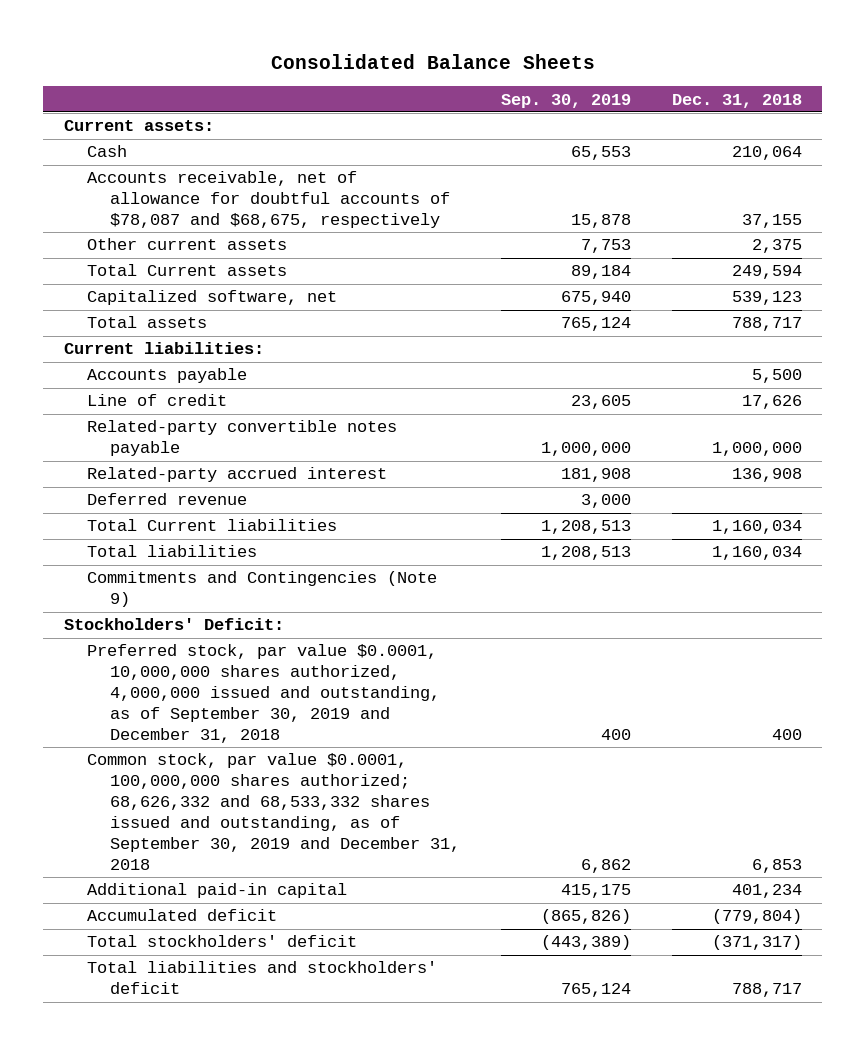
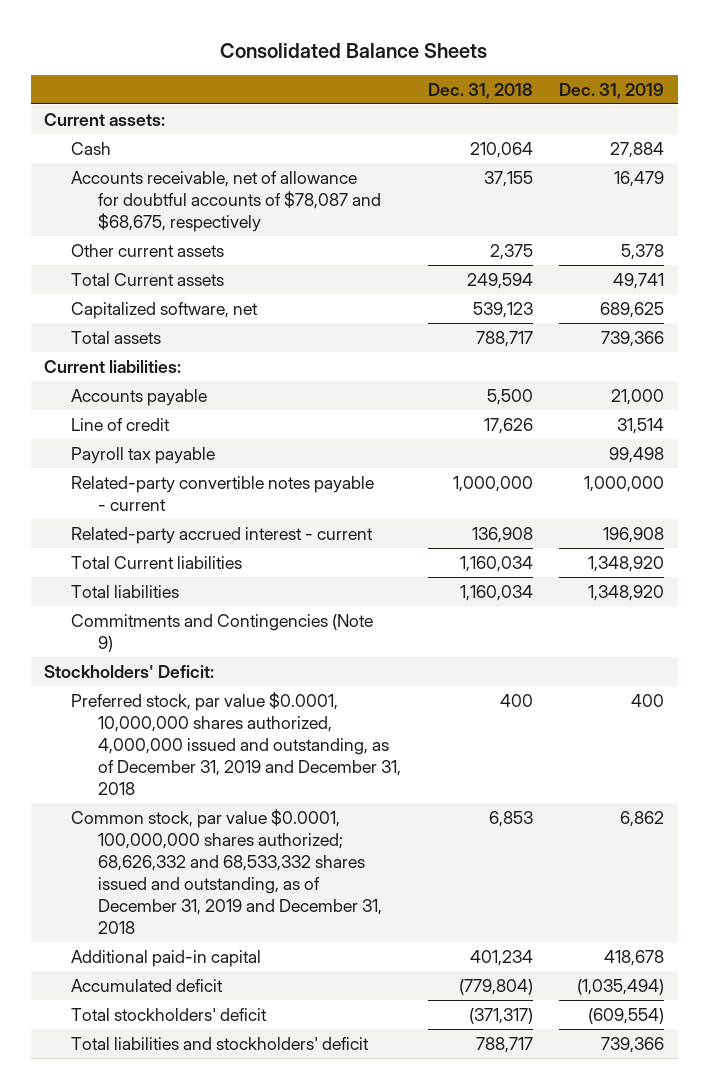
[500,93,631,108] Sep. 30, 2019 -> none
none -> [559,82,665,99] Dec. 31, 2019
[86,493,247,506] Deferred revenue -> none
none -> [71,446,216,464] Payroll tax payable
[86,420,397,457] Related-party convertible notes payable -> [71,475,375,511] Related-party convertible notes payable - current
[86,467,387,483] Related-party accrued interest -> [71,526,374,544] Related-party accrued interest - current
[86,644,440,744] Preferred stock, par value $0.0001, 10,000,000 shares authorized, 4,000,000 issued and outstanding, as of September 30, 2019 and December 31, 2018 -> [71,691,402,795] Preferred stock, par value $0.0001, 10,000,000 shares authorized, 4,000,000 issued and outstanding, as of December 31, 2019 and December 31, 2018
[86,753,460,871] Common stock, par value $0.0001, 100,000,000 shares authorized; 68,626,332 and 68,533,332 shares issued and outstanding, as of September 30, 2019 and December 31, 2018 -> [71,808,383,934] Common stock, par value $0.0001, 100,000,000 shares authorized; 68,626,332 and 68,533,332 shares issued and outstanding, as of December 31, 2019 and December 31, 2018

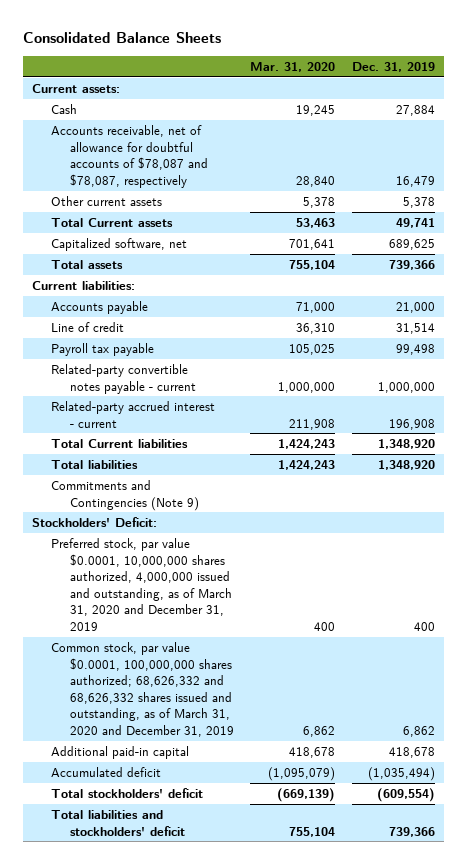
[427,82,533,99] Dec. 31, 2018 -> none
none -> [250,61,336,72] Mar. 31, 2020
[71,170,382,232] Accounts receivable, net of allowance for doubtful accounts of $78,087 and $68,675, respectively -> [50,124,208,188] Accounts receivable, net of allowance for doubtful accounts of $78,087 and $78,087, respectively
[71,691,402,795] Preferred stock, par value $0.0001, 10,000,000 shares authorized, 4,000,000 issued and outstanding, as of December 31, 2019 and December 31, 2018 -> [50,537,232,631] Preferred stock, par value $0.0001, 10,000,000 shares authorized, 4,000,000 issued and outstanding, as of March 31, 2020 and December 31, 2019
[71,808,383,934] Common stock, par value $0.0001, 100,000,000 shares authorized; 68,626,332 and 68,533,332 shares issued and outstanding, as of December 31, 2019 and December 31, 2018 -> [50,641,234,737] Common stock, par value $0.0001, 100,000,000 shares authorized; 68,626,332 and 68,626,332 shares issued and outstanding, as of March 31, 2020 and December 31, 2019

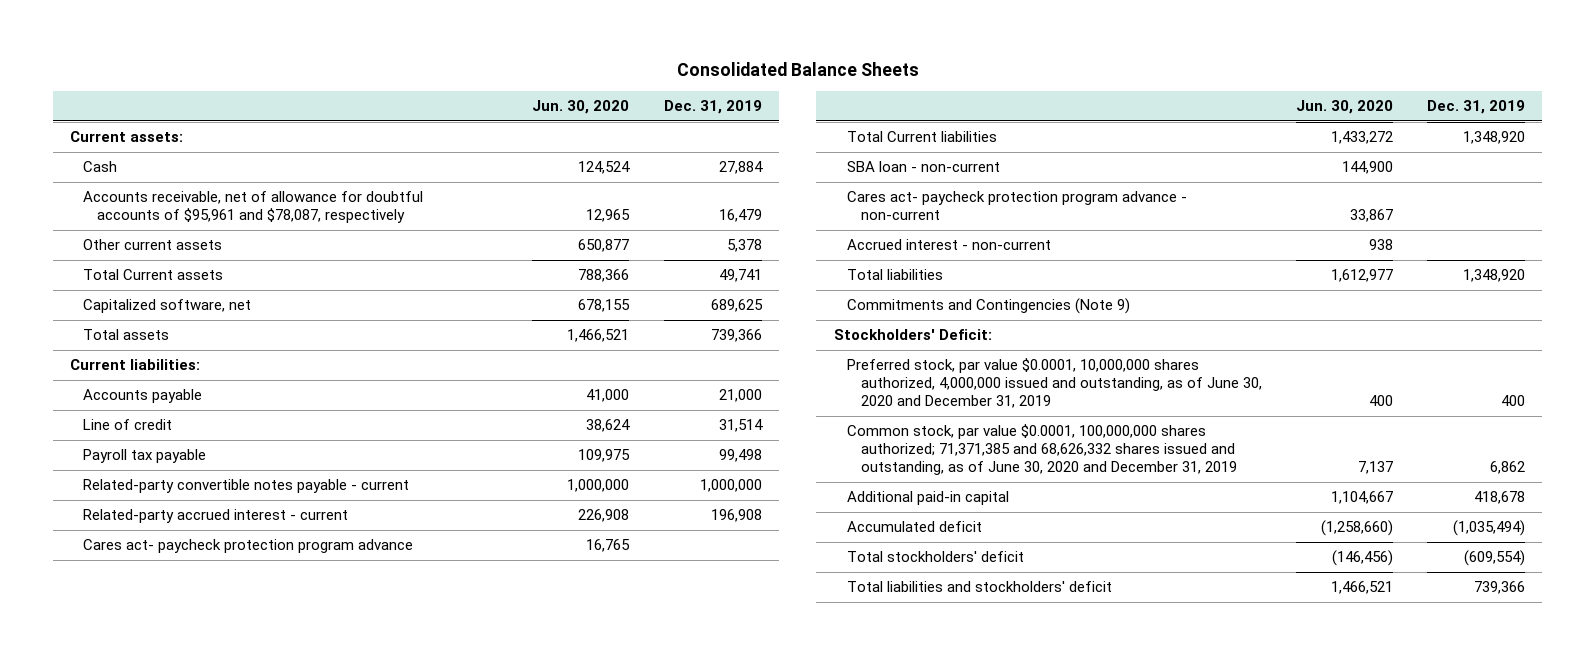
[250,61,336,72] Mar. 31, 2020 -> none
none -> [532,100,630,115] Jun. 30, 2020
[50,124,208,188] Accounts receivable, net of allowance for doubtful accounts of $78,087 and $78,087, respectively -> [83,191,424,224] Accounts receivable, net of allowance for doubtful accounts of $95,961 and $78,087, respectively
none -> [83,539,414,554] Cares act- paycheck protection program advance
none -> [847,161,1001,173] SBA loan - non-current
none -> [847,191,1188,221] Cares act- paycheck protection program advance - non-current
none -> [847,239,1052,251] Accrued interest - non-current
[50,537,232,631] Preferred stock, par value $0.0001, 10,000,000 shares authorized, 4,000,000 issued and outstanding, as of March 31, 2020 and December 31, 2019 -> [847,358,1262,409] Preferred stock, par value $0.0001, 10,000,000 shares authorized, 4,000,000 issued and outstanding, as of June 30, 2020 and December 31, 2019
[50,641,234,737] Common stock, par value $0.0001, 100,000,000 shares authorized; 68,626,332 and 68,626,332 shares issued and outstanding, as of March 31, 2020 and December 31, 2019 -> [847,424,1237,476] Common stock, par value $0.0001, 100,000,000 shares authorized; 71,371,385 and 68,626,332 shares issued and outstanding, as of June 30, 2020 and December 31, 2019

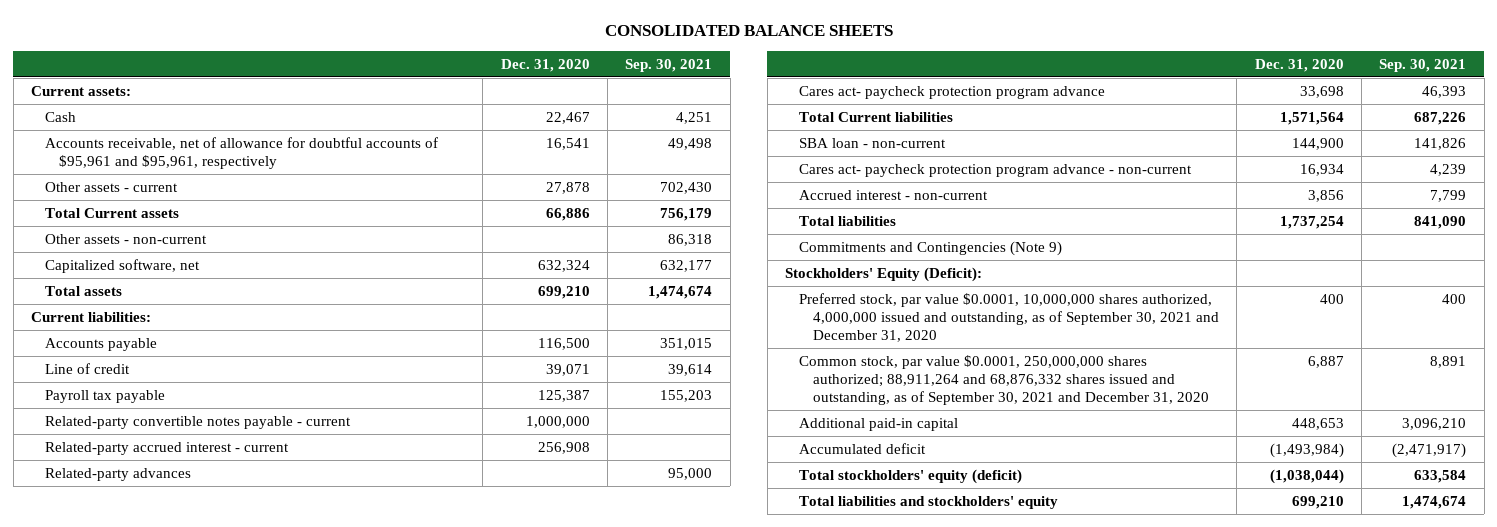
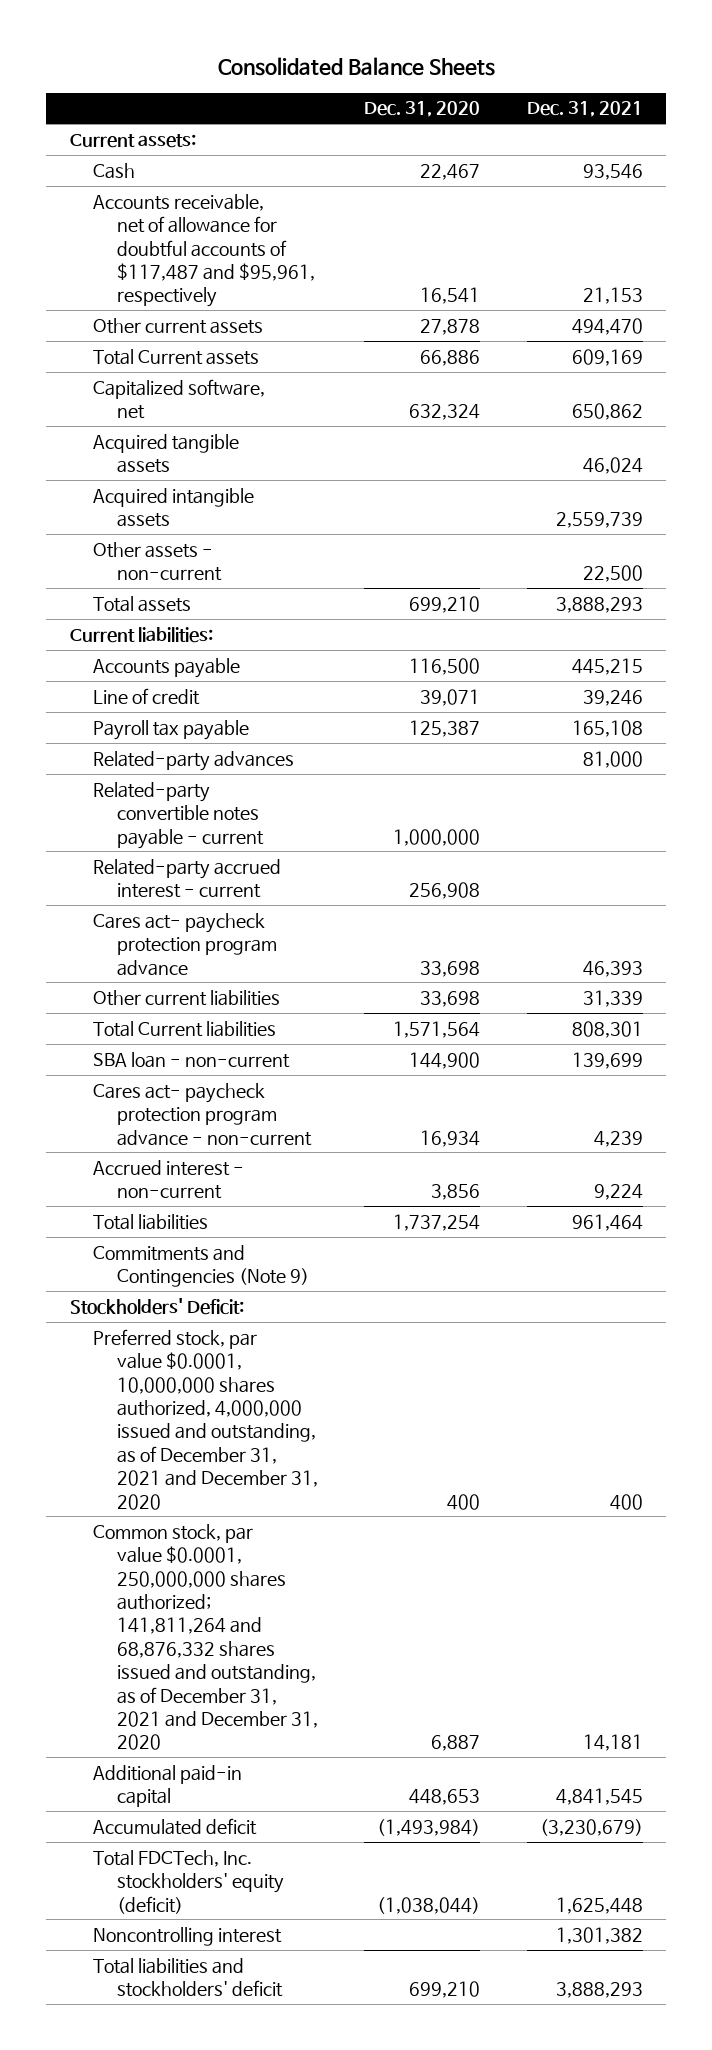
[604,25,893,37] CONSOLIDATED BALANCE SHEETS -> [218,57,496,77] Consolidated Balance Sheets
[625,58,713,72] Sep. 30, 2021 -> none
none -> [526,101,643,118] Dec. 31, 2021
[44,136,438,170] Accounts receivable, net of allowance for doubtful accounts of $95,961 and $95,961, respectively -> [93,193,315,308] Accounts receivable, net of allowance for doubtful accounts of $117,487 and $95,961, respectively
[44,181,178,192] Other assets - current -> [93,317,264,334] Other current assets
none -> [93,433,240,474] Acquired tangible assets
none -> [93,487,255,528] Acquired intangible assets
[44,233,207,244] Other assets - non-current -> [93,541,222,582] Other assets - non-current
[44,467,191,481] Related-party advances -> [93,750,295,771] Related-party advances
none -> [93,989,281,1006] Other current liabilities
[785,266,983,282] Stockholders' Equity (Deficit): -> [69,1297,244,1315] Stockholders' Deficit:
[798,292,1219,343] Preferred stock, par value $0.0001, 10,000,000 shares authorized, 4,000,000 issued and outstanding, as of September 30, 2021 and December 31, 2020 -> [93,1328,318,1510] Preferred stock, par value $0.0001, 10,000,000 shares authorized, 4,000,000 issued and outstanding, as of December 31, 2021 and December 31, 2020
[798,354,1209,406] Common stock, par value $0.0001, 250,000,000 shares authorized; 88,911,264 and 68,876,332 shares issued and outstanding, as of September 30, 2021 and December 31, 2020 -> [93,1523,318,1751] Common stock, par value $0.0001, 250,000,000 shares authorized; 141,811,264 and 68,876,332 shares issued and outstanding, as of December 31, 2021 and December 31, 2020
[798,468,1022,484] Total stockholders' equity (deficit) -> [93,1849,284,1914] Total FDCTech, Inc. stockholders' equity (deficit)
none -> [93,1926,283,1946] Noncontrolling interest
[798,495,1058,509] Total liabilities and stockholders' equity -> [93,1957,283,1998] Total liabilities and stockholders' deficit

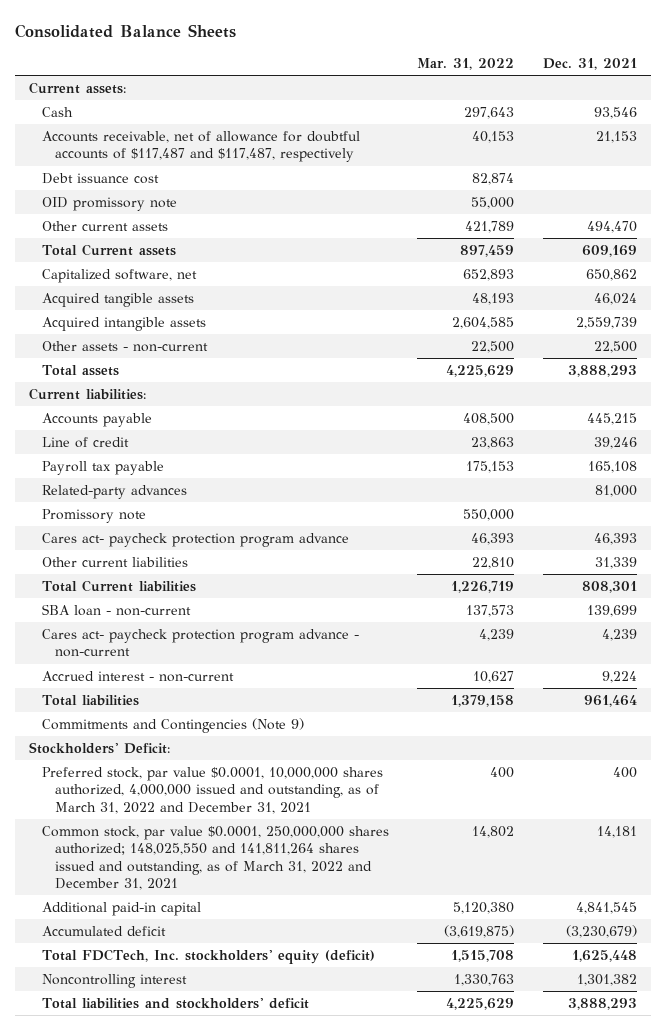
[364,101,481,118] Dec. 31, 2020 -> none
none -> [417,58,515,71] Mar. 31, 2022
[93,193,315,308] Accounts receivable, net of allowance for doubtful accounts of $117,487 and $95,961, respectively -> [41,131,360,163] Accounts receivable, net of allowance for doubtful accounts of $117,487 and $117,487, respectively
none -> [41,173,159,185] Debt issuance cost
none -> [41,197,177,212] OID promissory note
[93,781,264,849] Related-party convertible notes payable - current -> none
[93,858,282,899] Related-party accrued interest - current -> none
none -> [41,509,146,524] Promissory note
[93,1328,318,1510] Preferred stock, par value $0.0001, 10,000,000 shares authorized, 4,000,000 issued and outstanding, as of December 31, 2021 and December 31, 2020 -> [41,767,383,814] Preferred stock, par value $0.0001, 10,000,000 shares authorized, 4,000,000 issued and outstanding, as of March 31, 2022 and December 31, 2021
[93,1523,318,1751] Common stock, par value $0.0001, 250,000,000 shares authorized; 141,811,264 and 68,876,332 shares issued and outstanding, as of December 31, 2021 and December 31, 2020 -> [41,826,389,890] Common stock, par value $0.0001, 250,000,000 shares authorized; 148,025,550 and 141,811,264 shares issued and outstanding, as of March 31, 2022 and December 31, 2021

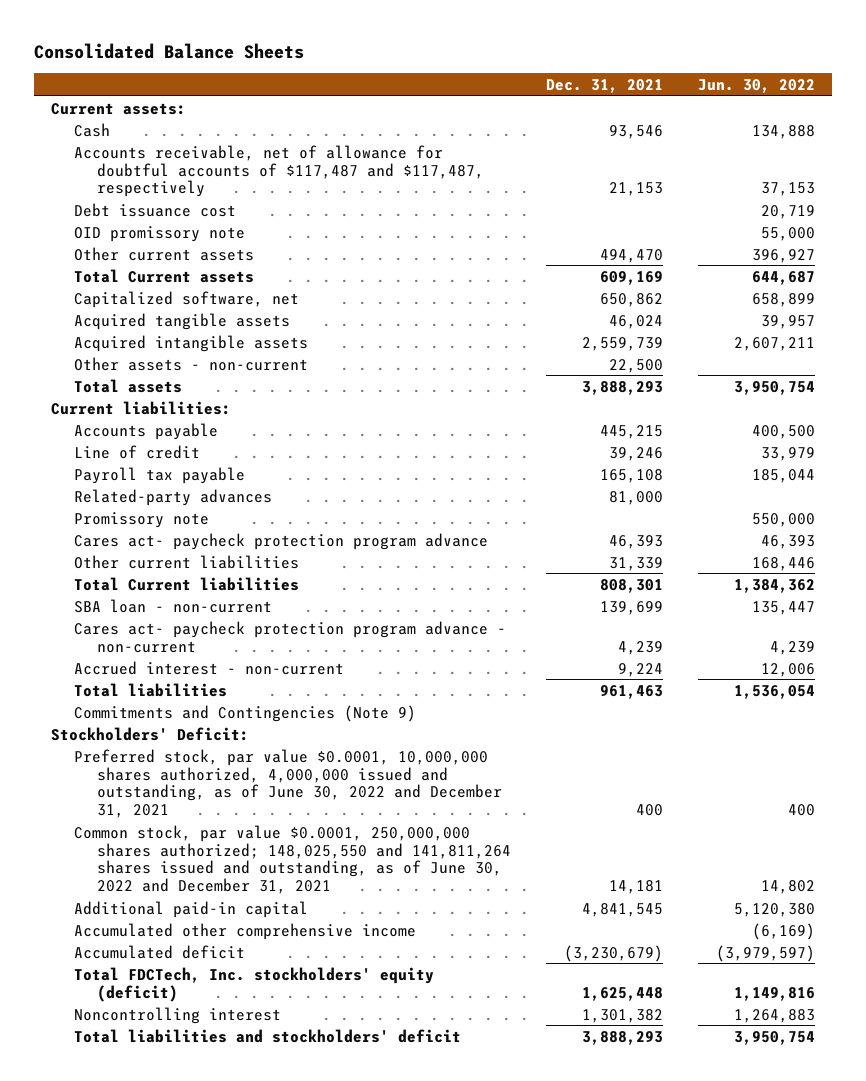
[417,58,515,71] Mar. 31, 2022 -> none
none -> [697,78,815,93] Jun. 30, 2022
[583,695,637,708] 961,464 -> [600,684,664,699] 961,463
[41,767,383,814] Preferred stock, par value $0.0001, 10,000,000 shares authorized, 4,000,000 issued and outstanding, as of March 31, 2022 and December 31, 2021 -> [74,748,503,819] Preferred stock, par value $0.0001, 10,000,000 shares authorized, 4,000,000 issued and outstanding, as of June 30, 2022 and December 31, 2021
[41,826,389,890] Common stock, par value $0.0001, 250,000,000 shares authorized; 148,025,550 and 141,811,264 shares issued and outstanding, as of March 31, 2022 and December 31, 2021 -> [74,824,512,895] Common stock, par value $0.0001, 250,000,000 shares authorized; 148,025,550 and 141,811,264 shares issued and outstanding, as of June 30, 2022 and December 31, 2021
none -> [74,922,417,940] Accumulated other comprehensive income

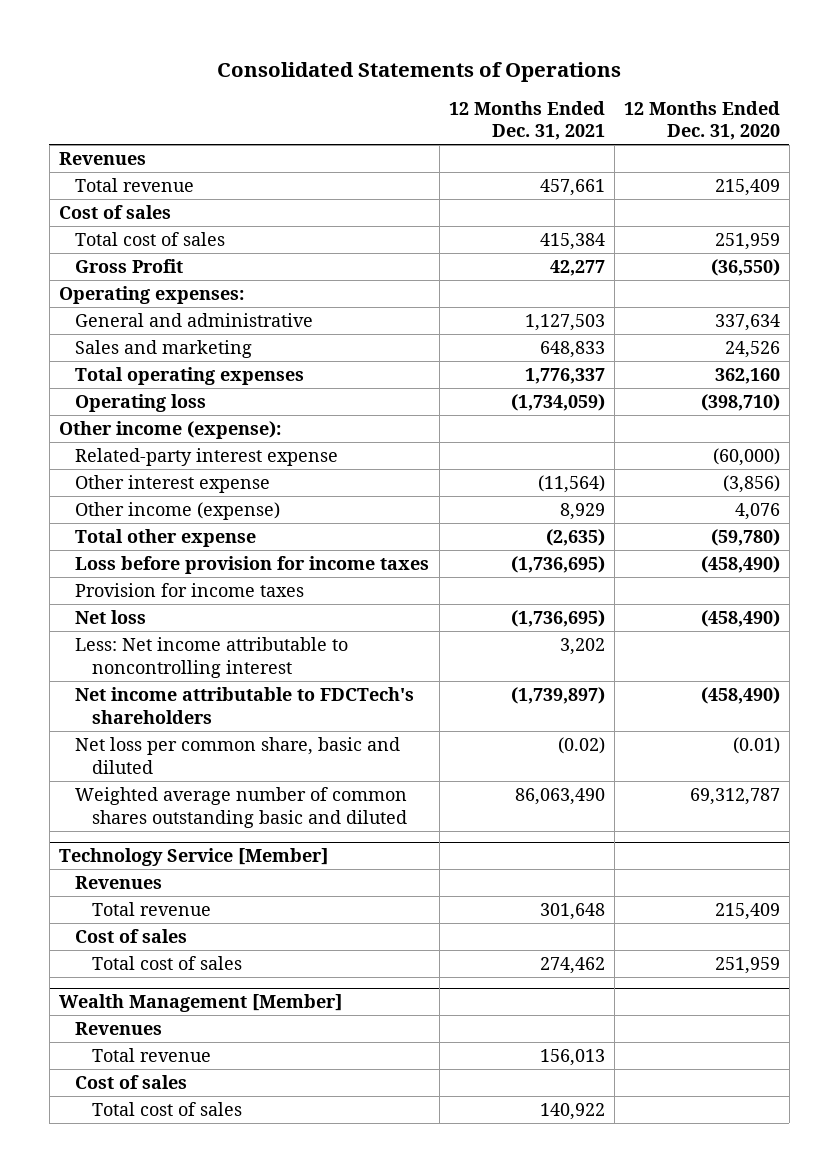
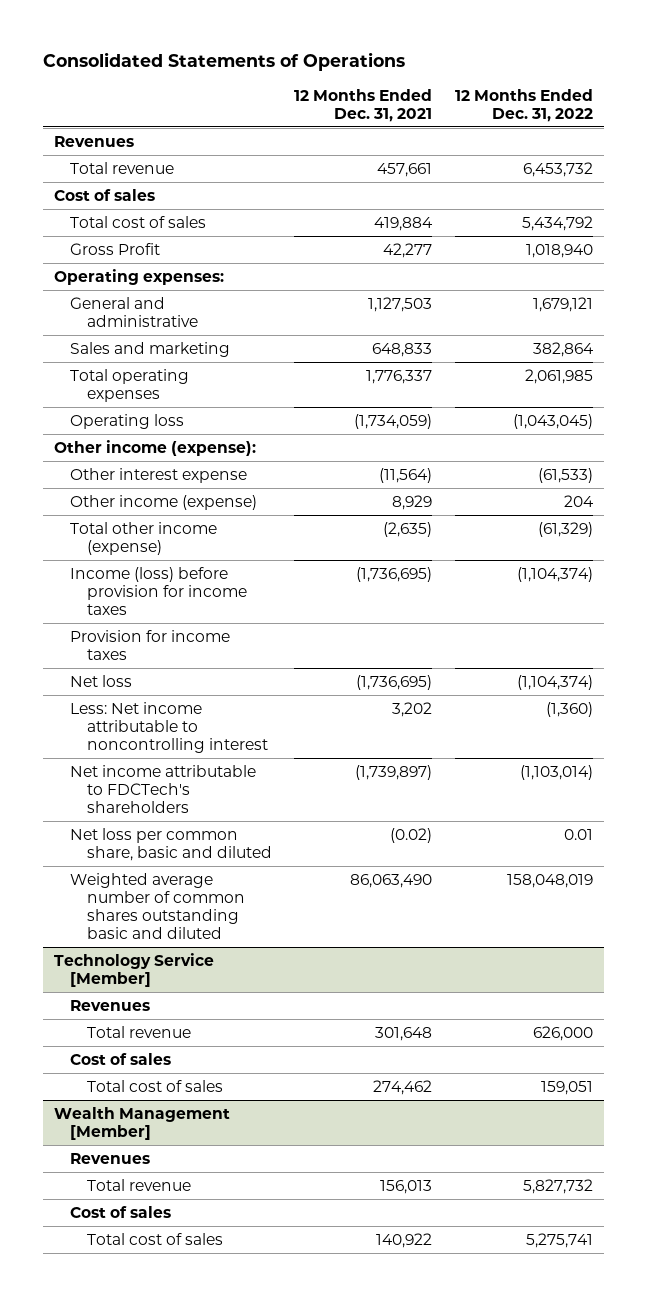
[623,100,780,141] 12 Months Ended Dec. 31, 2020 -> none
none -> [454,88,593,122] 12 Months Ended Dec. 31, 2022
[539,232,605,250] 415,384 -> [374,216,434,231] 419,884
[75,447,339,466] Related-party interest expense -> none
[75,528,257,547] Total other expense -> [70,521,218,555] Total other income (expense)
[75,555,430,574] Loss before provision for income taxes -> [70,566,247,615] Income (loss) before provision for income taxes

